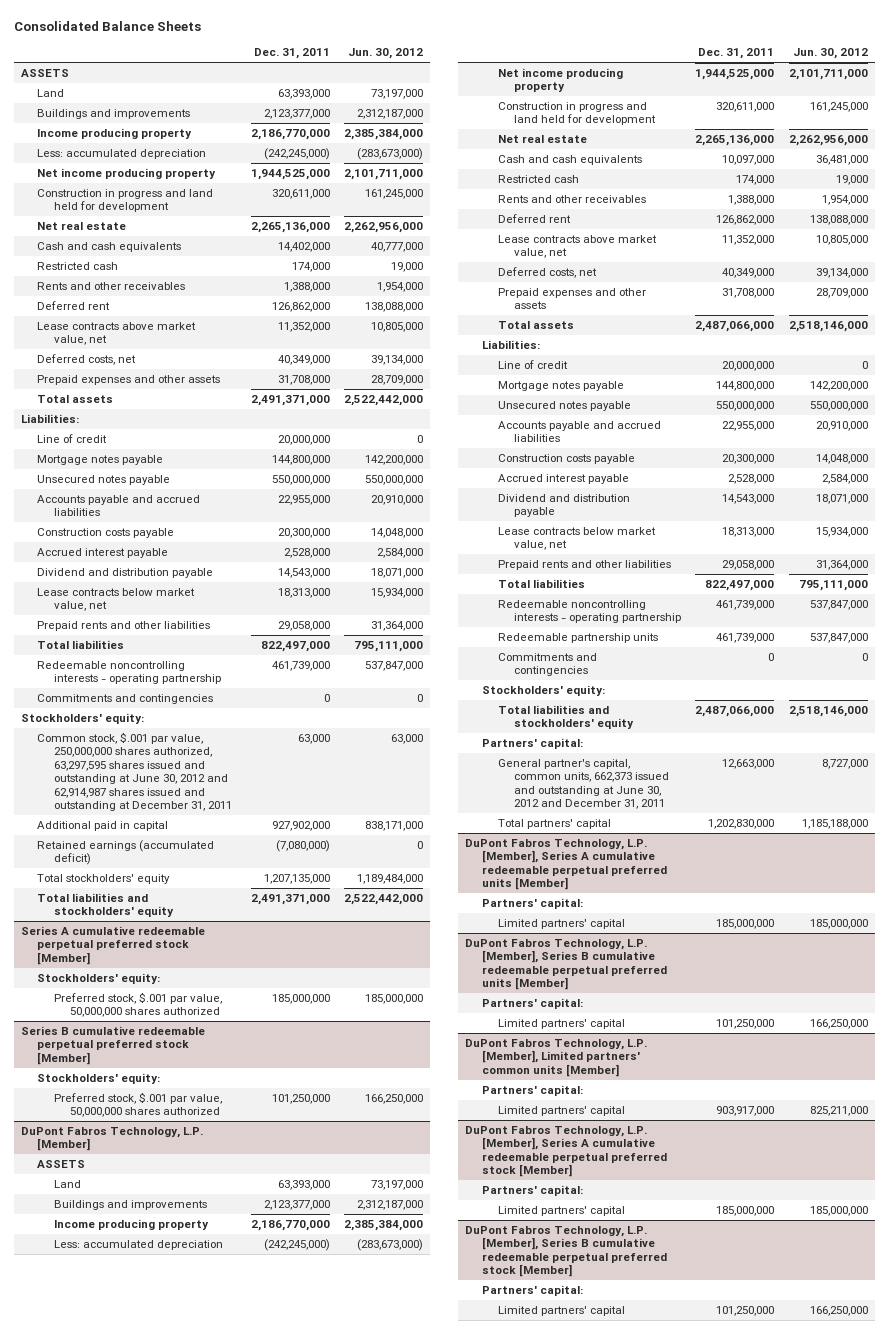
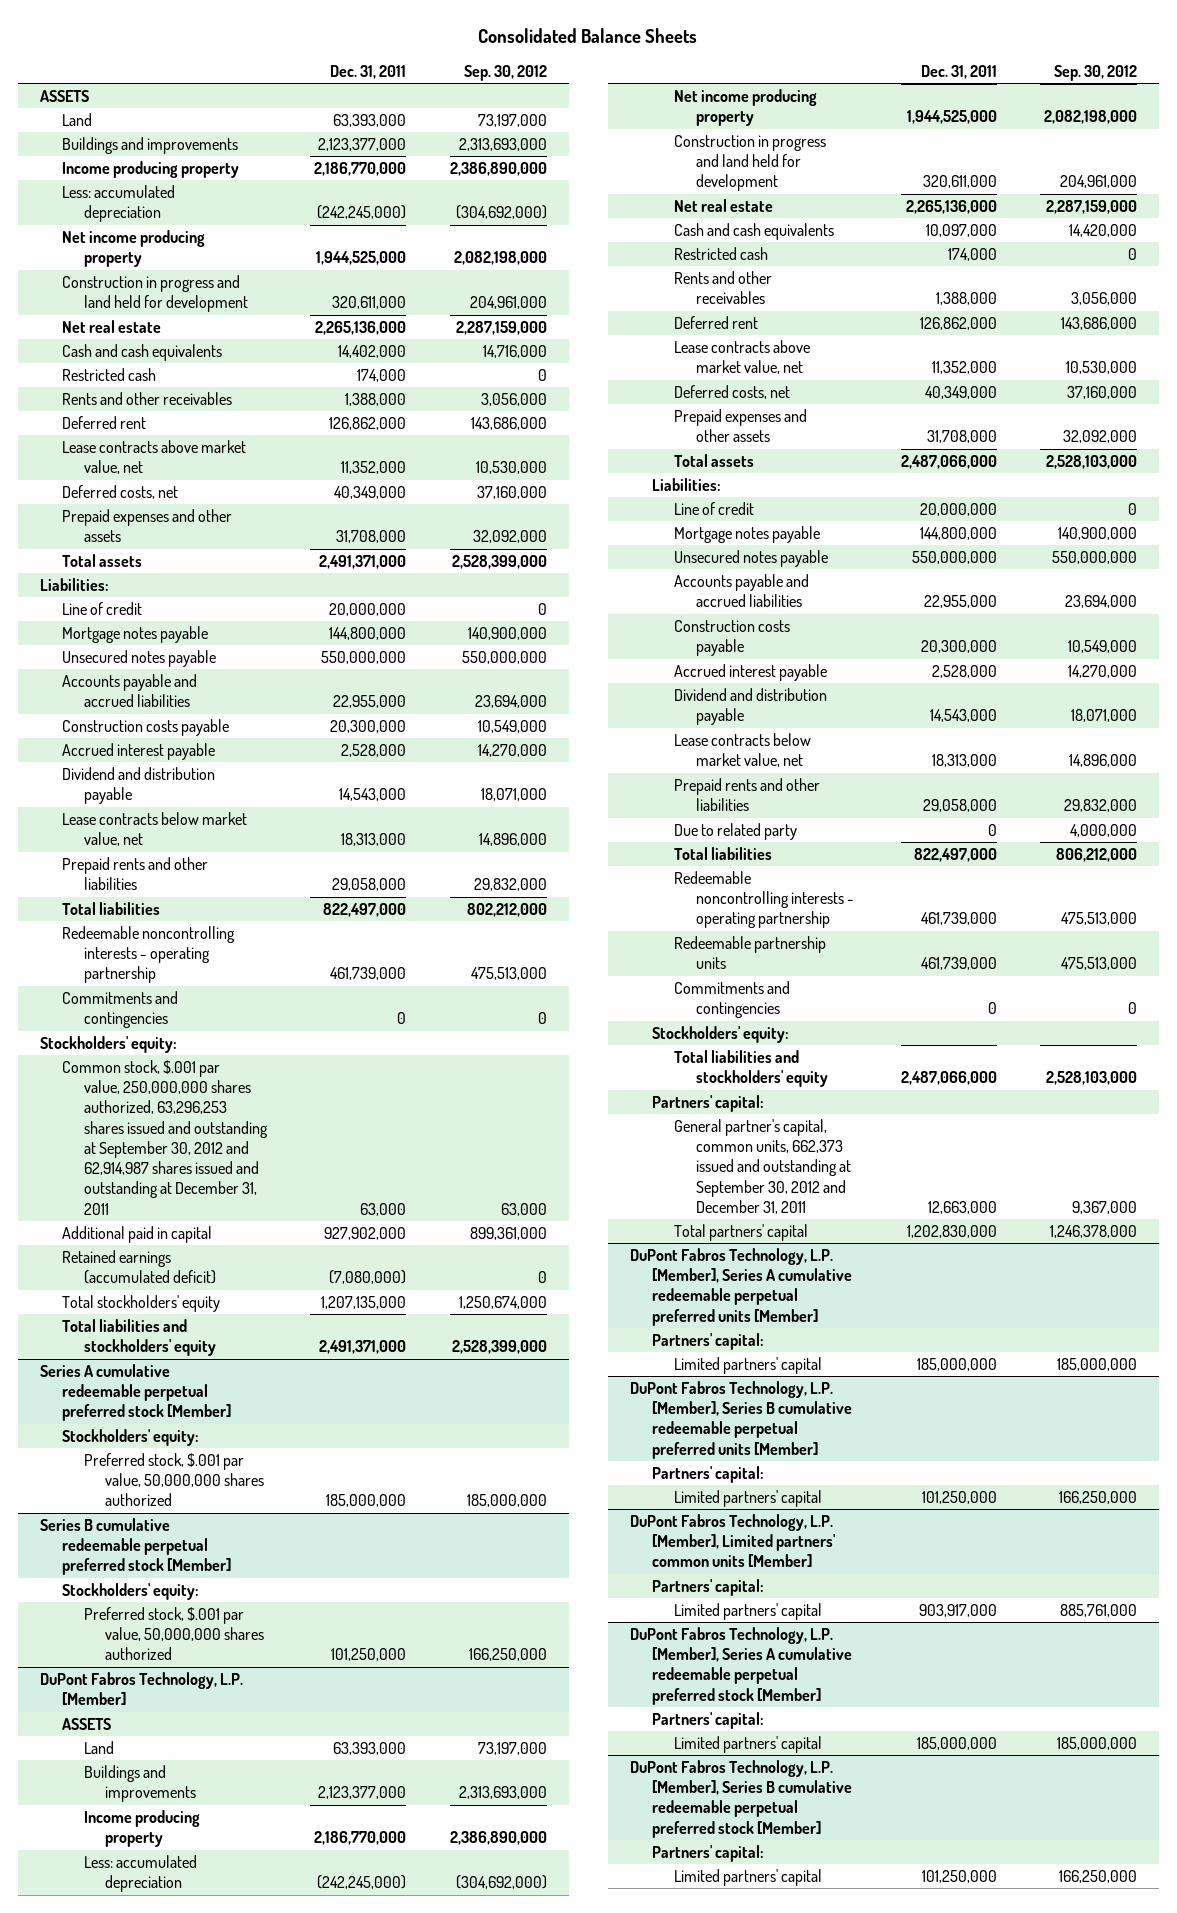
[347,48,423,60] Jun. 30, 2012 -> none
none -> [463,64,547,81] Sep. 30, 2012
[37,731,232,812] Common stock, $.001 par value, 250,000,000 shares authorized, 63,297,595 shares issued and outstanding at June 30, 2012 and 62,914,987 shares issued and outstanding at December 31, 2011 -> [61,1059,268,1215] Common stock, $.001 par value, 250,000,000 shares authorized, 63,296,253 shares issued and outstanding at September 30, 2012 and 62,914,987 shares issued and outstanding at December 31, 2011
none -> [673,822,797,840] Due to related party
[498,758,670,810] General partner's capital, common units, 662,373 issued and outstanding at June 30, 2012 and December 31, 2011 -> [673,1118,851,1214] General partner's capital, common units, 662,373 issued and outstanding at September 30, 2012 and December 31, 2011

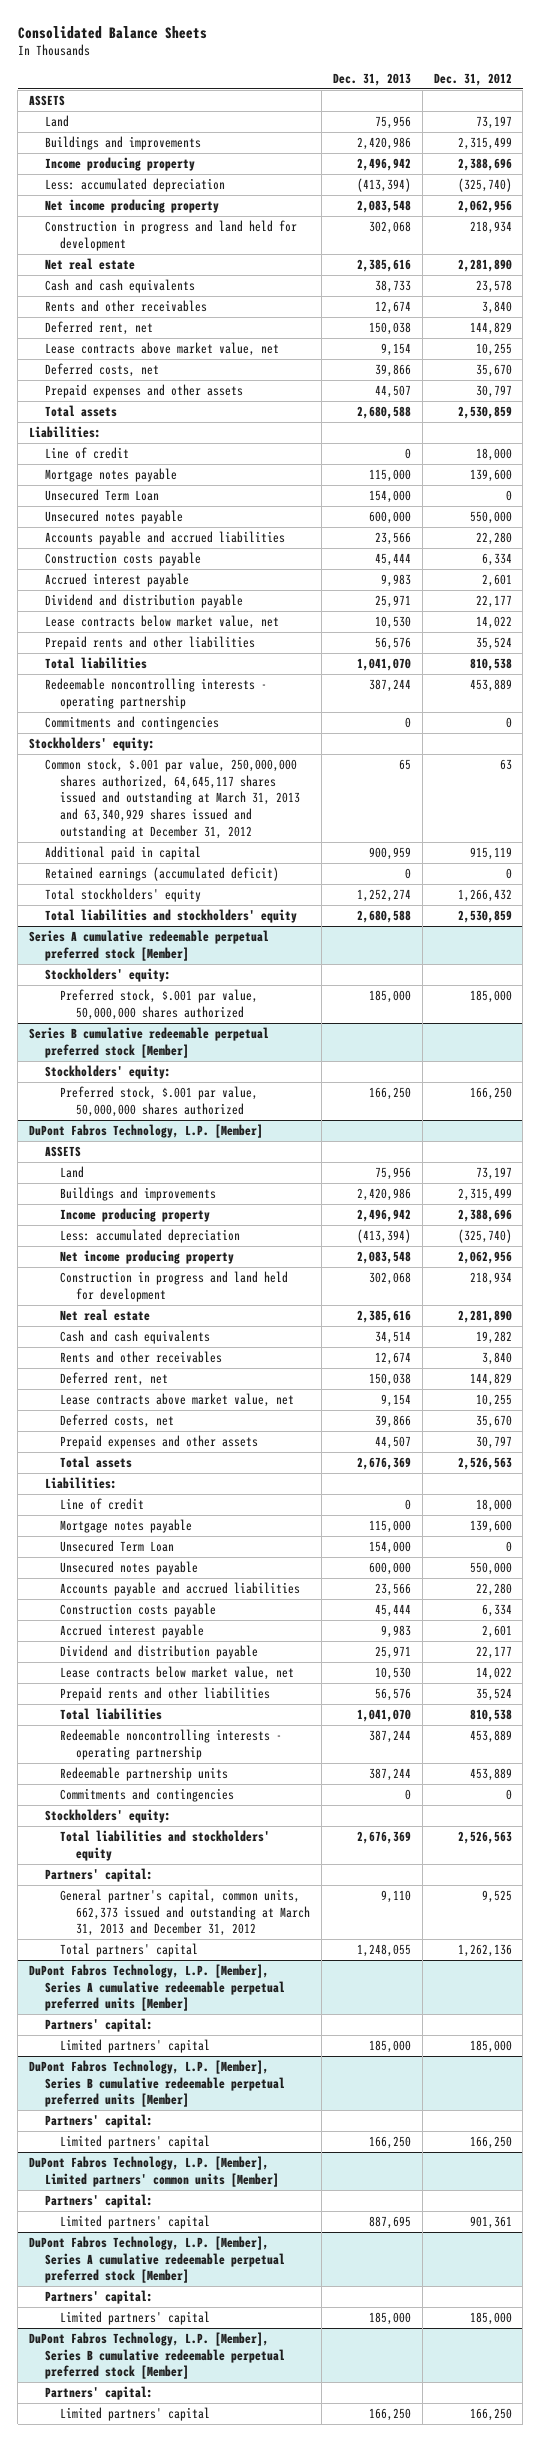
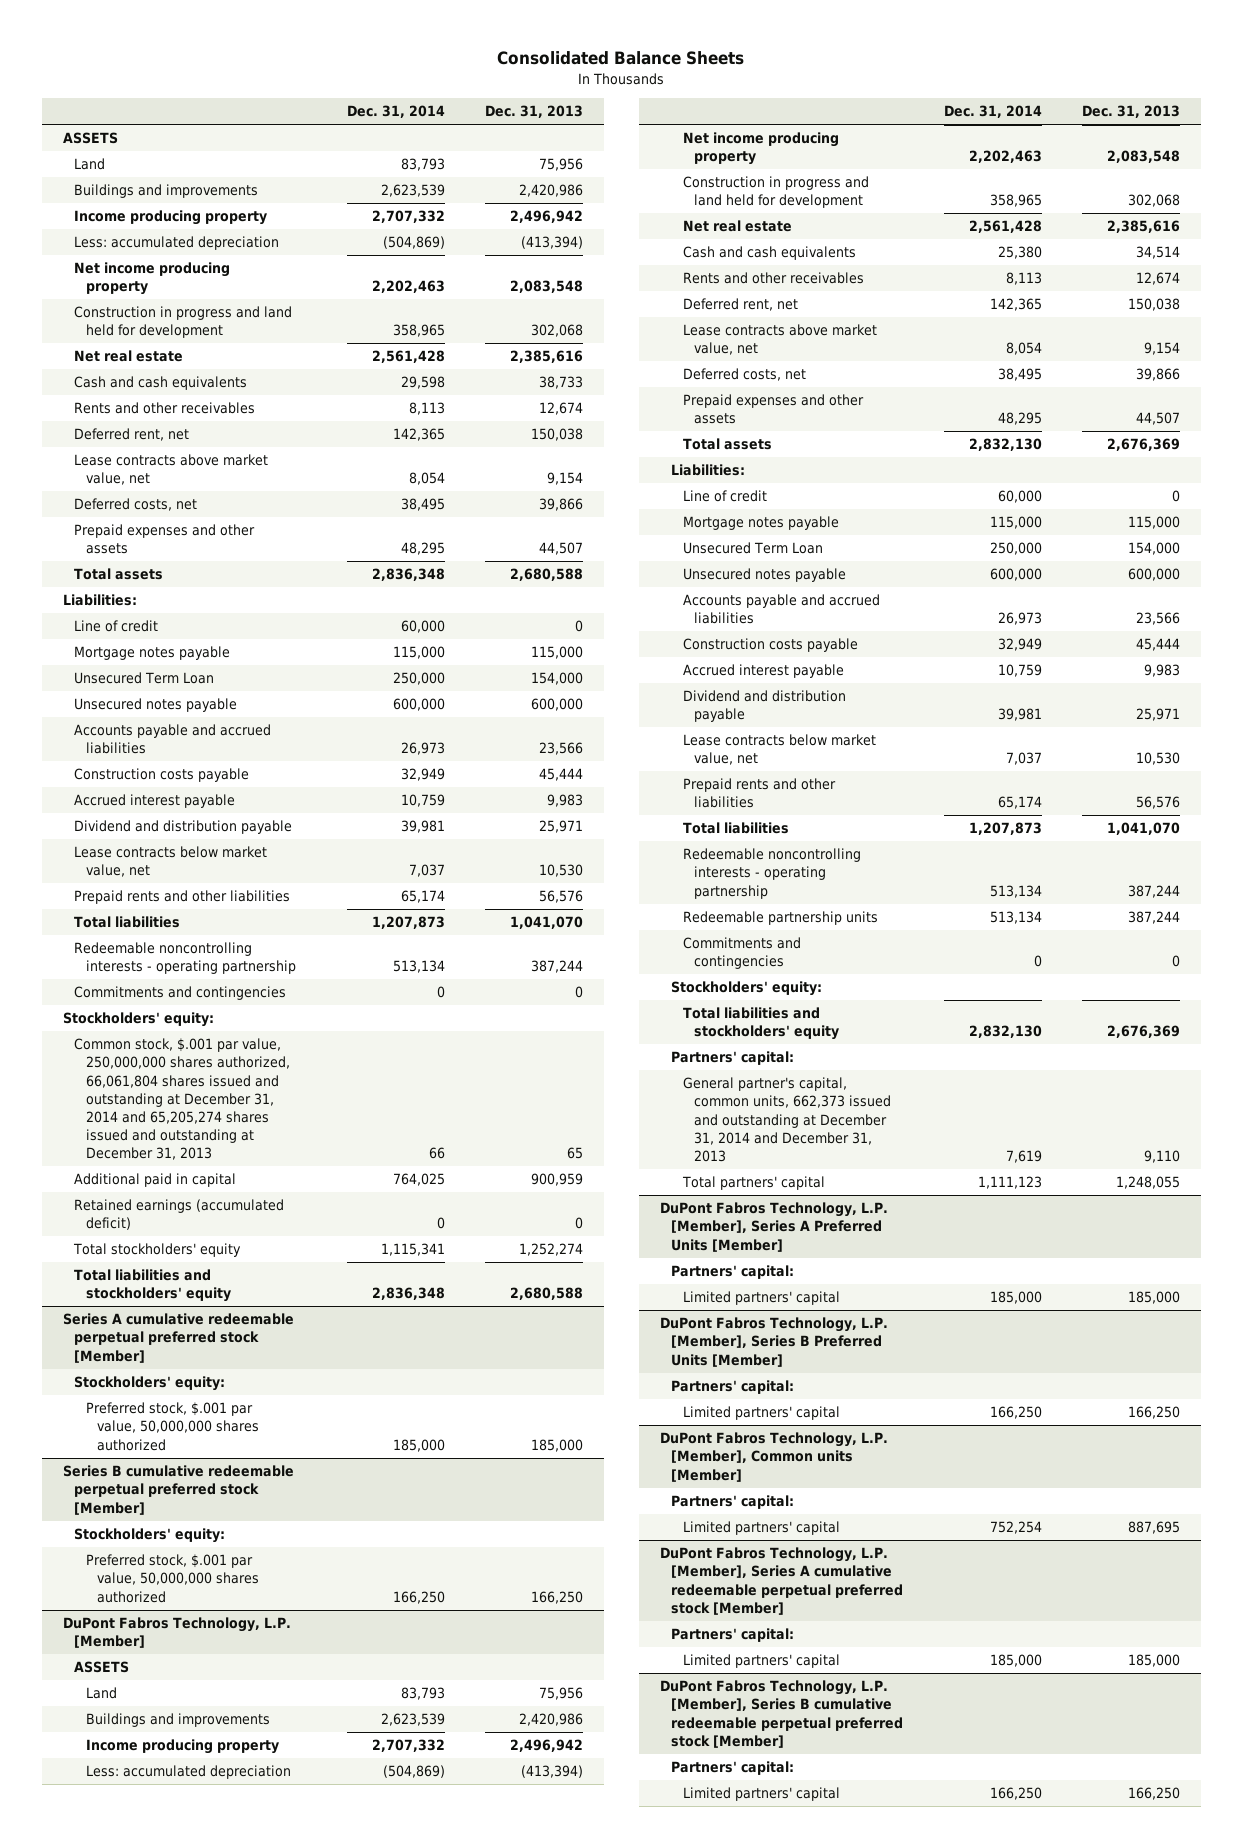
[433,73,512,87] Dec. 31, 2012 -> none
none -> [346,105,445,119] Dec. 31, 2014
[44,757,301,840] Common stock, $.001 par value, 250,000,000 shares authorized, 64,645,117 shares issued and outstanding at March 31, 2013 and 63,340,929 shares issued and outstanding at December 31, 2012 -> [74,1038,290,1160] Common stock, $.001 par value, 250,000,000 shares authorized, 66,061,804 shares issued and outstanding at December 31, 2014 and 65,205,274 shares issued and outstanding at December 31, 2013
[60,1888,311,1937] General partner's capital, common units, 662,373 issued and outstanding at March 31, 2013 and December 31, 2012 -> [682,1077,892,1162] General partner's capital, common units, 662,373 issued and outstanding at December 31, 2014 and December 31, 2013
[29,1963,285,2012] DuPont Fabros Technology, L.P. [Member], Series A cumulative redeemable perpetual preferred units [Member] -> [659,1202,888,1252] DuPont Fabros Technology, L.P. [Member], Series A Preferred Units [Member]
[29,2059,285,2108] DuPont Fabros Technology, L.P. [Member], Series B cumulative redeemable perpetual preferred units [Member] -> [659,1317,888,1367] DuPont Fabros Technology, L.P. [Member], Series B Preferred Units [Member]
[29,2155,279,2187] DuPont Fabros Technology, L.P. [Member], Limited partners' common units [Member] -> [659,1432,888,1482] DuPont Fabros Technology, L.P. [Member], Common units [Member]

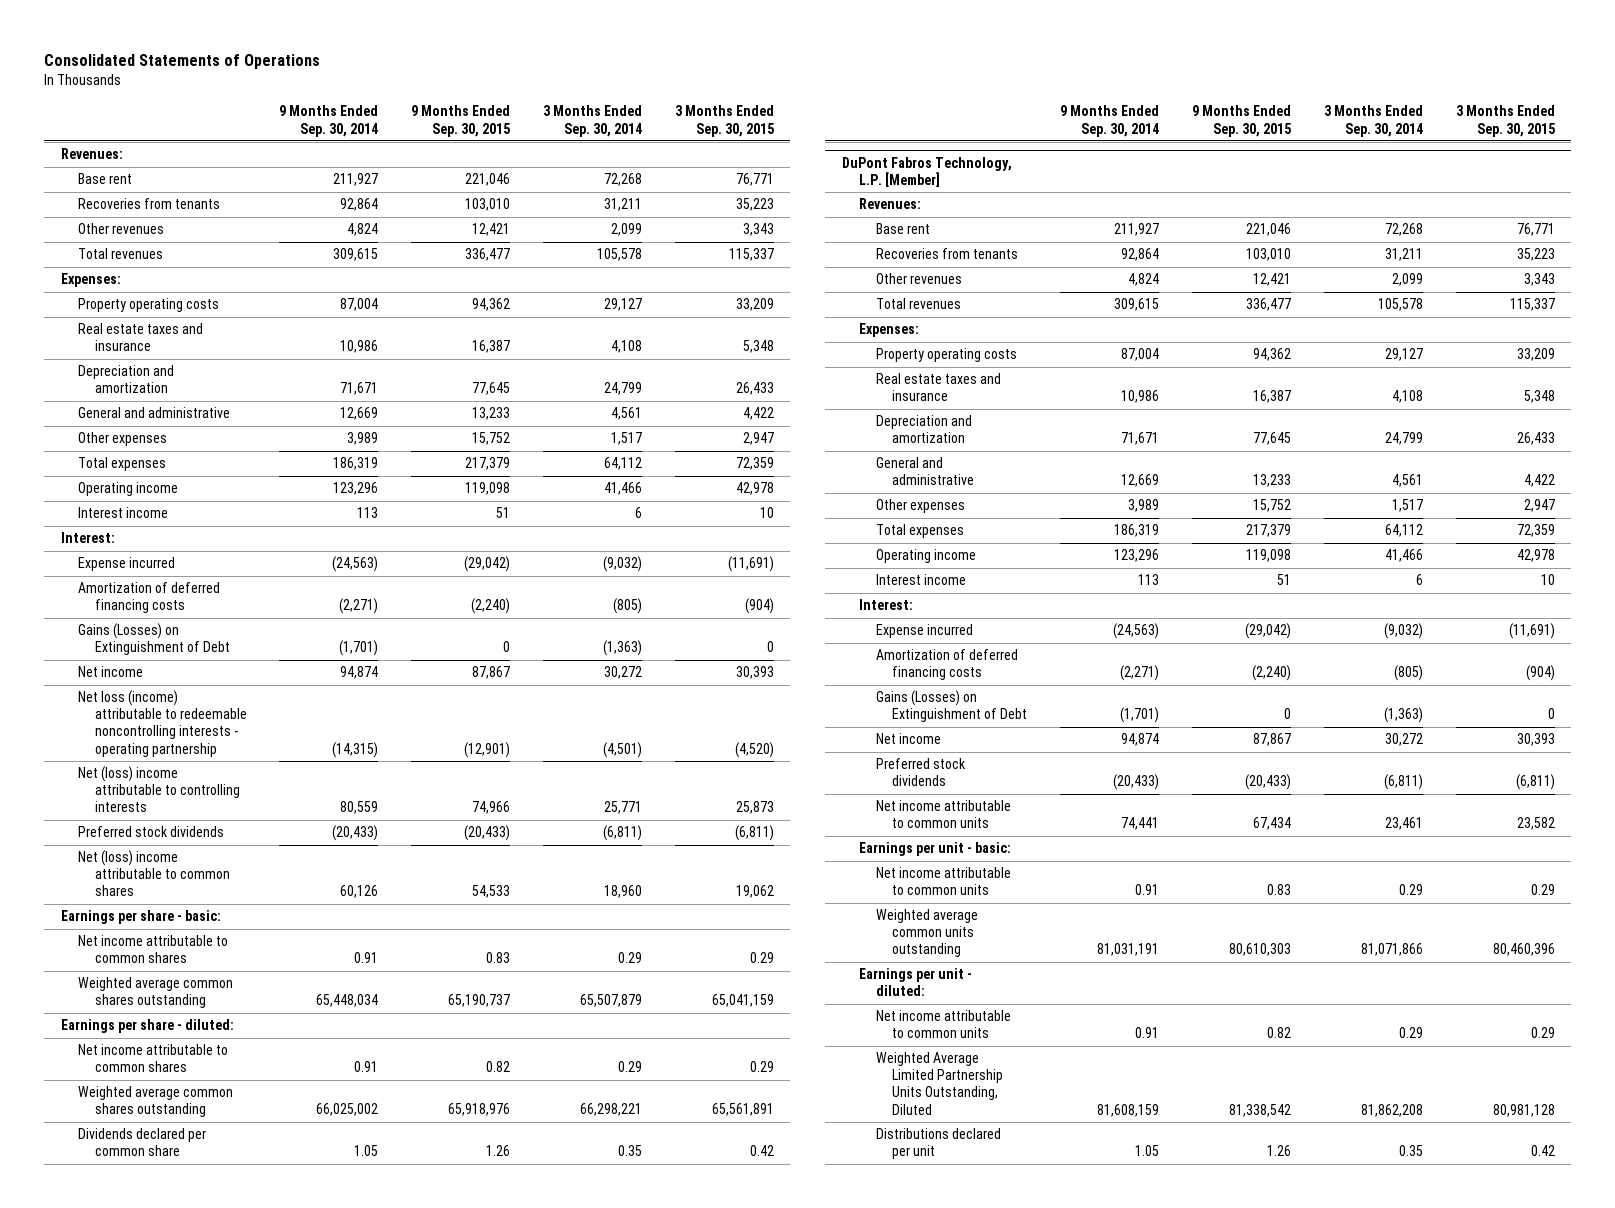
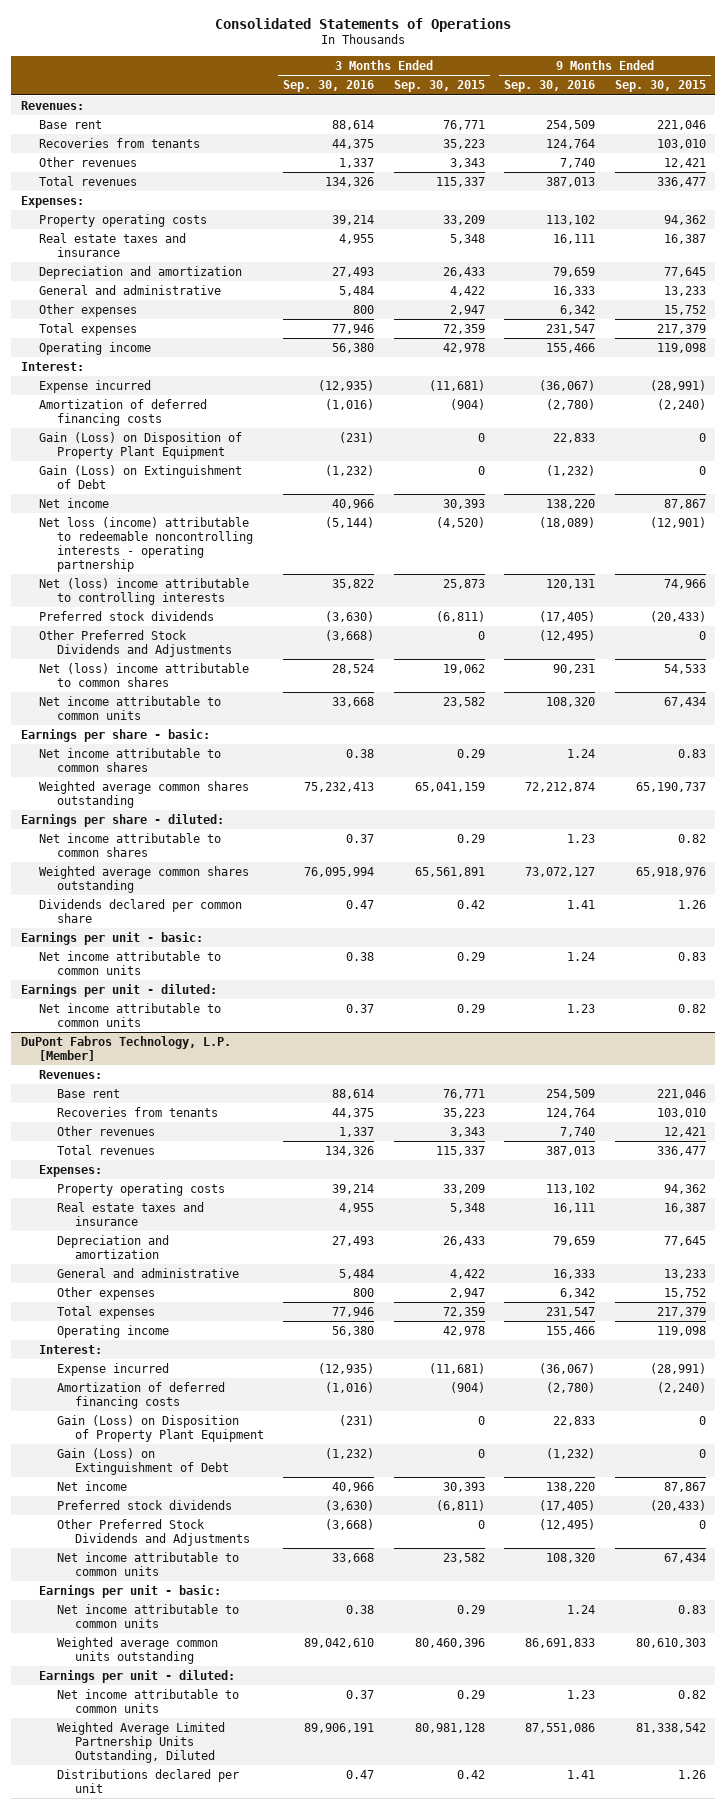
[279,105,379,137] 9 Months Ended Sep. 30, 2014 -> none
[542,105,642,137] 3 Months Ended Sep. 30, 2014 -> none
none -> [283,80,375,93] Sep. 30, 2016
none -> [504,80,596,93] Sep. 30, 2016
[77,507,168,519] Interest income -> none
[464,556,511,573] (29,042) -> [649,379,706,391] (28,991)
[727,556,774,573] (11,691) -> [428,379,485,391] (11,681)
none -> [38,431,242,459] Gain (Loss) on Disposition of Property Plant Equipment
[77,623,230,656] Gains (Losses) on Extinguishment of Debt -> [38,464,242,489] Gain (Loss) on Extinguishment of Debt
none -> [38,629,232,657] Other Preferred Stock Dividends and Adjustments
none -> [38,695,221,720] Net income attributable to common units
none -> [20,931,203,945] Earnings per unit - basic:
none -> [38,950,221,975] Net income attributable to common units
none -> [20,983,217,997] Earnings per unit - diluted:
none -> [38,1002,221,1027] Net income attributable to common units
[875,574,966,586] Interest income -> none
[1245,623,1292,640] (29,042) -> [649,1362,706,1374] (28,991)
[1508,623,1555,640] (11,691) -> [428,1362,485,1374] (11,681)
none -> [56,1414,264,1442] Gain (Loss) on Disposition of Property Plant Equipment
[875,690,1028,723] Gains (Losses) on Extinguishment of Debt -> [56,1447,229,1475] Gain (Loss) on Extinguishment of Debt
none -> [56,1518,250,1546] Other Preferred Stock Dividends and Adjustments

